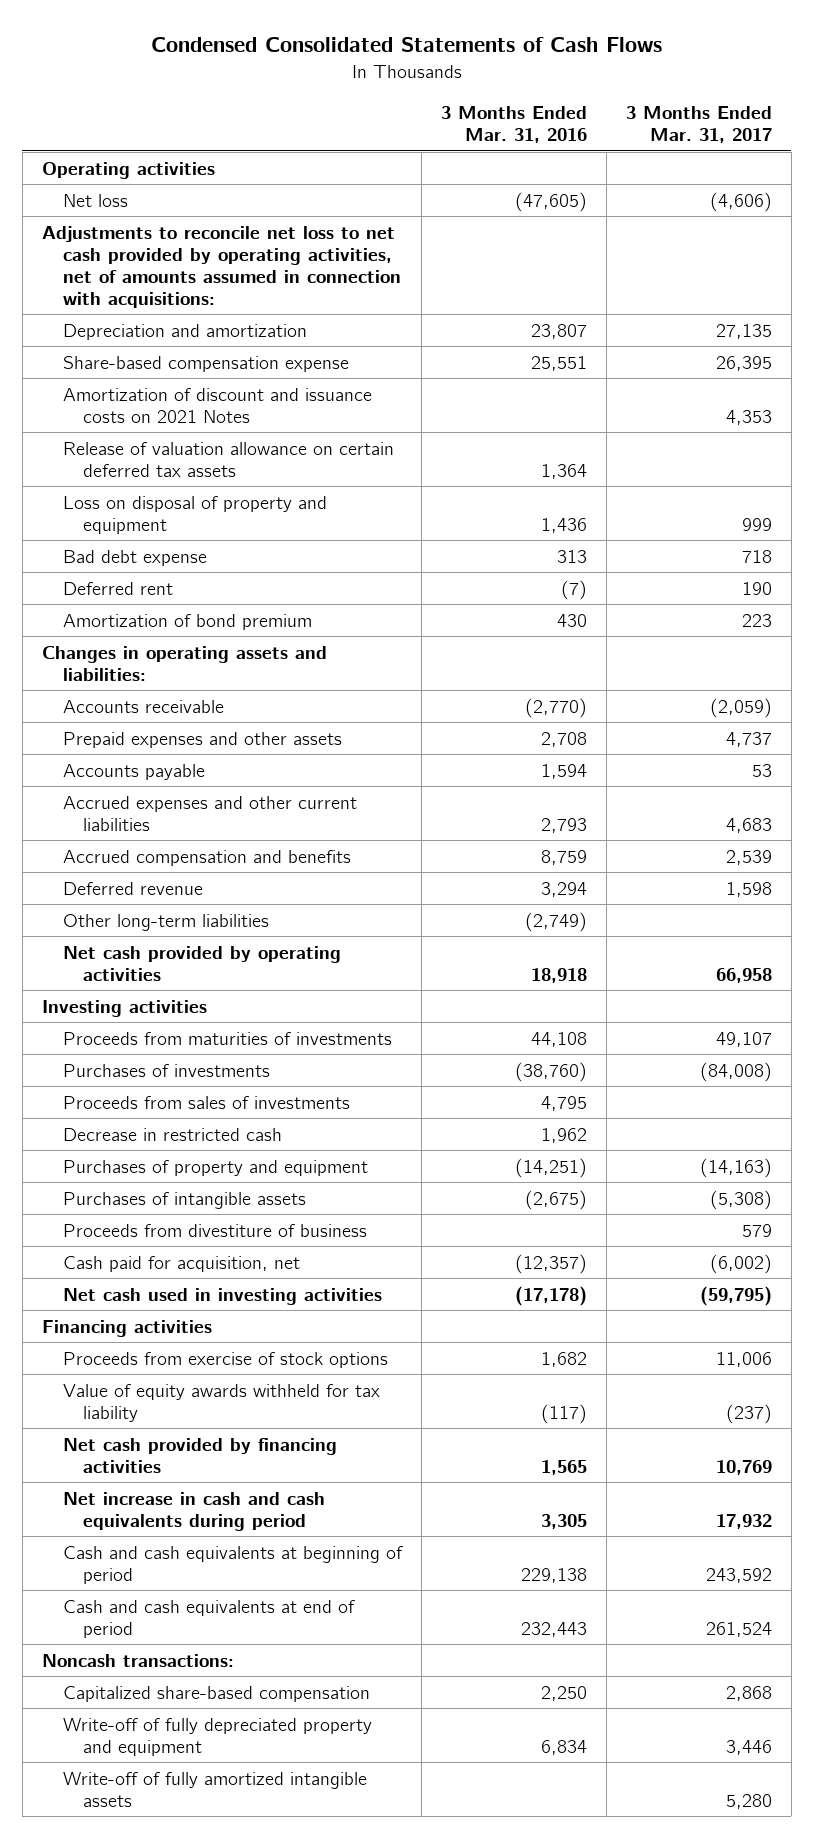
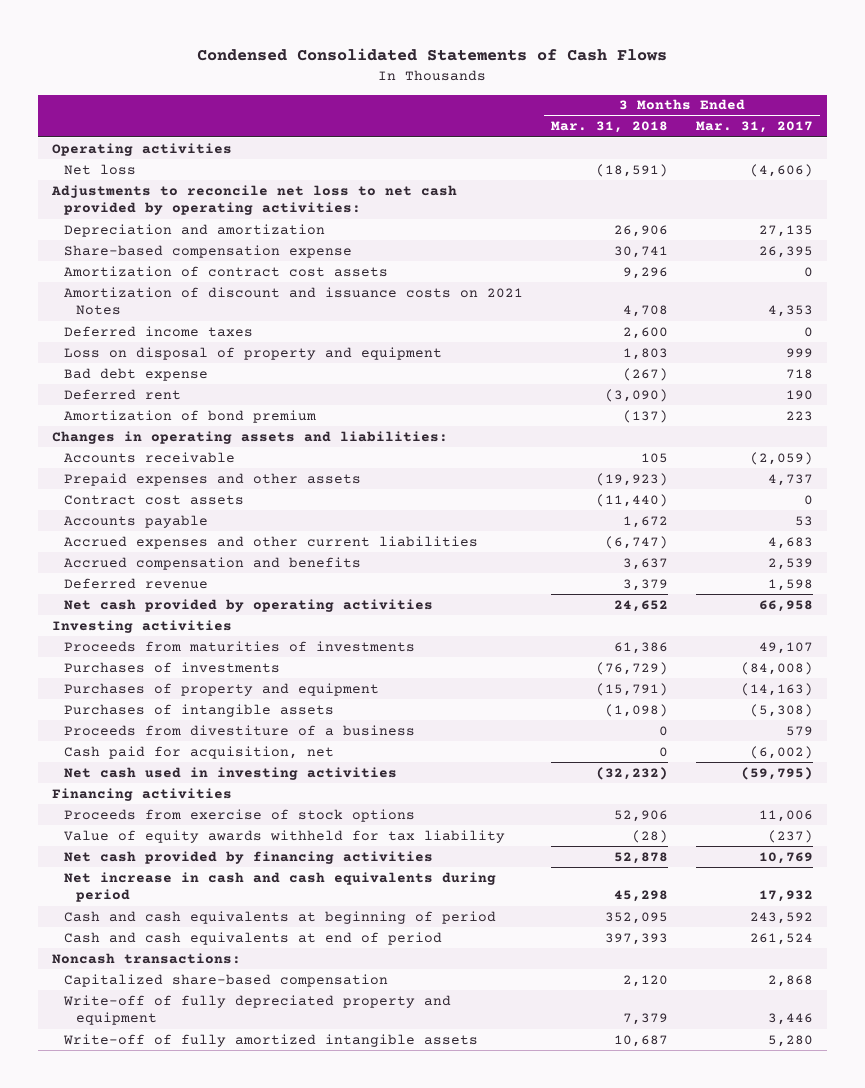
[440,106,587,144] 3 Months Ended Mar. 31, 2016 -> none
none -> [551,121,669,134] Mar. 31, 2018
[41,225,401,308] Adjustments to reconcile net loss to net cash provided by operating activities, net of amounts assumed in connection with acquisitions: -> [50,184,457,216] Adjustments to reconcile net loss to net cash provided by operating activities:
none -> [63,265,388,277] Amortization of contract cost assets
[62,441,394,477] Release of valuation allowance on certain deferred tax assets -> none
none -> [63,325,253,337] Deferred income taxes
none -> [63,494,244,505] Contract cost assets
[62,913,269,931] Other long-term liabilities -> none
[62,1095,350,1109] Proceeds from sales of investments -> none
[62,1127,282,1141] Decrease in restricted cash -> none
[62,1223,367,1237] Proceeds from divestiture of business -> [63,724,415,736] Proceeds from divestiture of a business

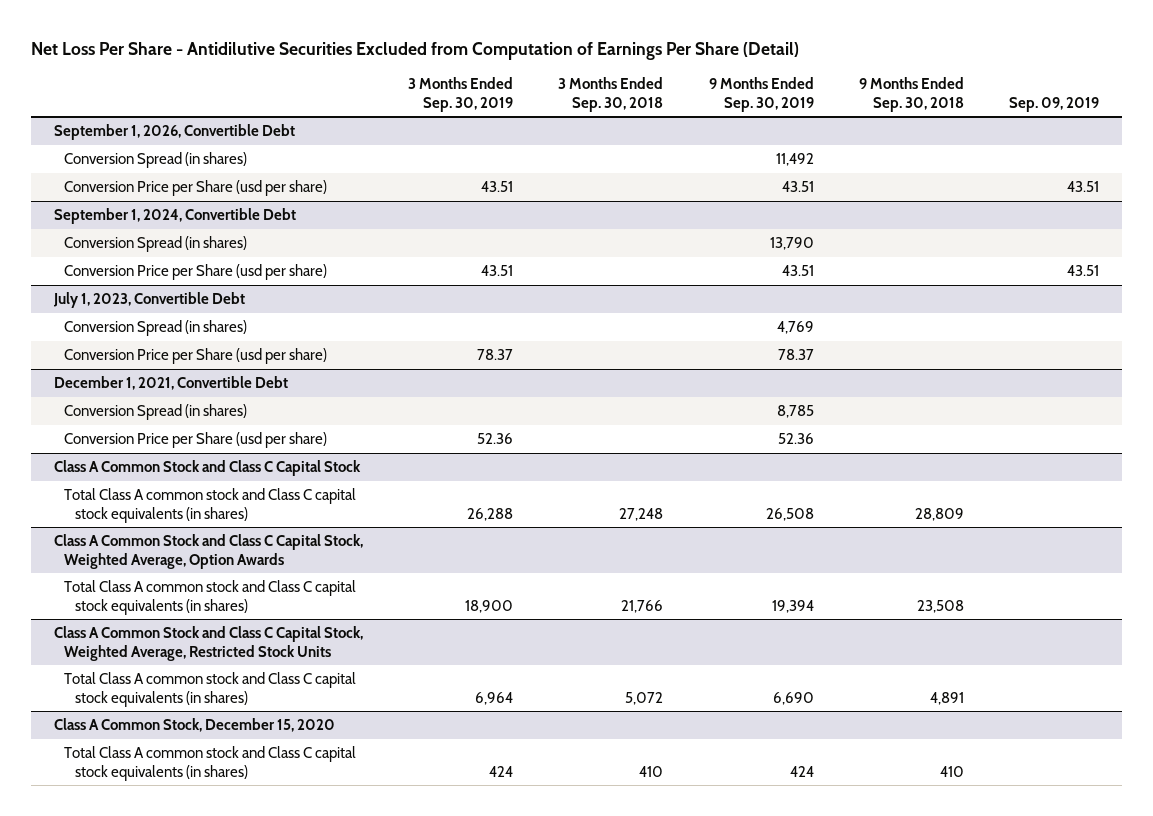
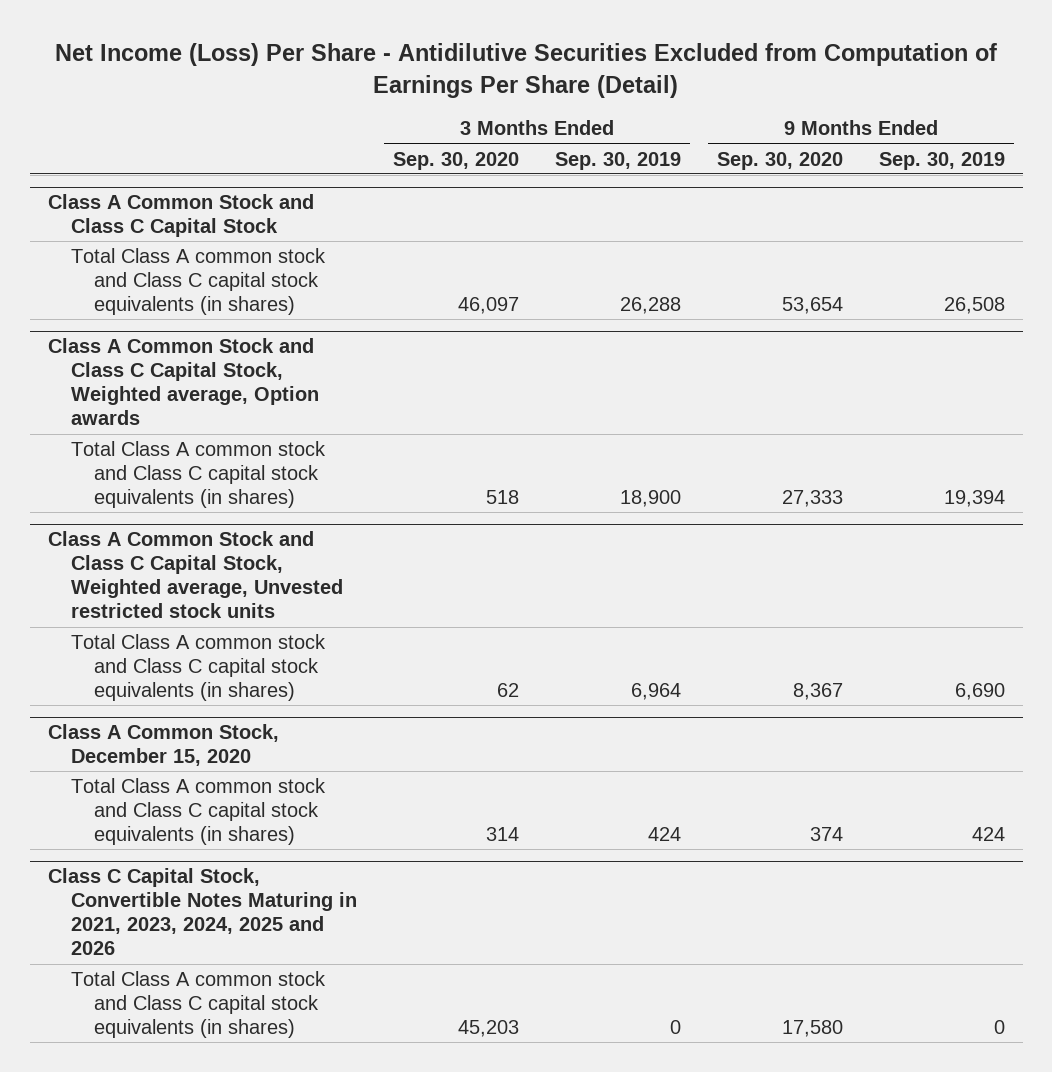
[31,41,800,60] Net Loss Per Share - Antidilutive Securities Excluded from Computation of Earnings Per Share (Detail) -> [55,43,998,98] Net Income (Loss) Per Share - Antidilutive Securities Excluded from Computation of Earnings Per Share (Detail)
[558,77,664,112] 3 Months Ended Sep. 30, 2018 -> none
[859,77,965,112] 9 Months Ended Sep. 30, 2018 -> none
[1009,96,1100,112] Sep. 09, 2019 -> none
none -> [392,151,519,170] Sep. 30, 2020
none -> [716,151,843,170] Sep. 30, 2020
[53,124,295,141] September 1, 2026, Convertible Debt -> none
[64,152,248,169] Conversion Spread (in shares) -> none
[64,180,328,197] Conversion Price per Share (usd per share) -> none
[53,208,296,225] September 1, 2024, Convertible Debt -> none
[64,236,248,253] Conversion Spread (in shares) -> none
[64,264,328,281] Conversion Price per Share (usd per share) -> none
[52,292,245,309] July 1, 2023, Convertible Debt -> none
[64,320,248,337] Conversion Spread (in shares) -> none
[64,348,328,365] Conversion Price per Share (usd per share) -> none
[53,376,288,391] December 1, 2021, Convertible Debt -> none
[64,404,248,421] Conversion Spread (in shares) -> none
[64,432,328,449] Conversion Price per Share (usd per share) -> none
[53,534,363,569] Class A Common Stock and Class C Capital Stock, Weighted Average, Option Awards -> [47,338,319,426] Class A Common Stock and Class C Capital Stock, Weighted average, Option awards
[53,626,363,661] Class A Common Stock and Class C Capital Stock, Weighted Average, Restricted Stock Units -> [47,531,343,619] Class A Common Stock and Class C Capital Stock, Weighted average, Unvested restricted stock units
none -> [47,868,357,956] Class C Capital Stock, Convertible Notes Maturing in 2021, 2023, 2024, 2025 and 2026
none -> [70,971,326,1039] Total Class A common stock and Class C capital stock equivalents (in shares)

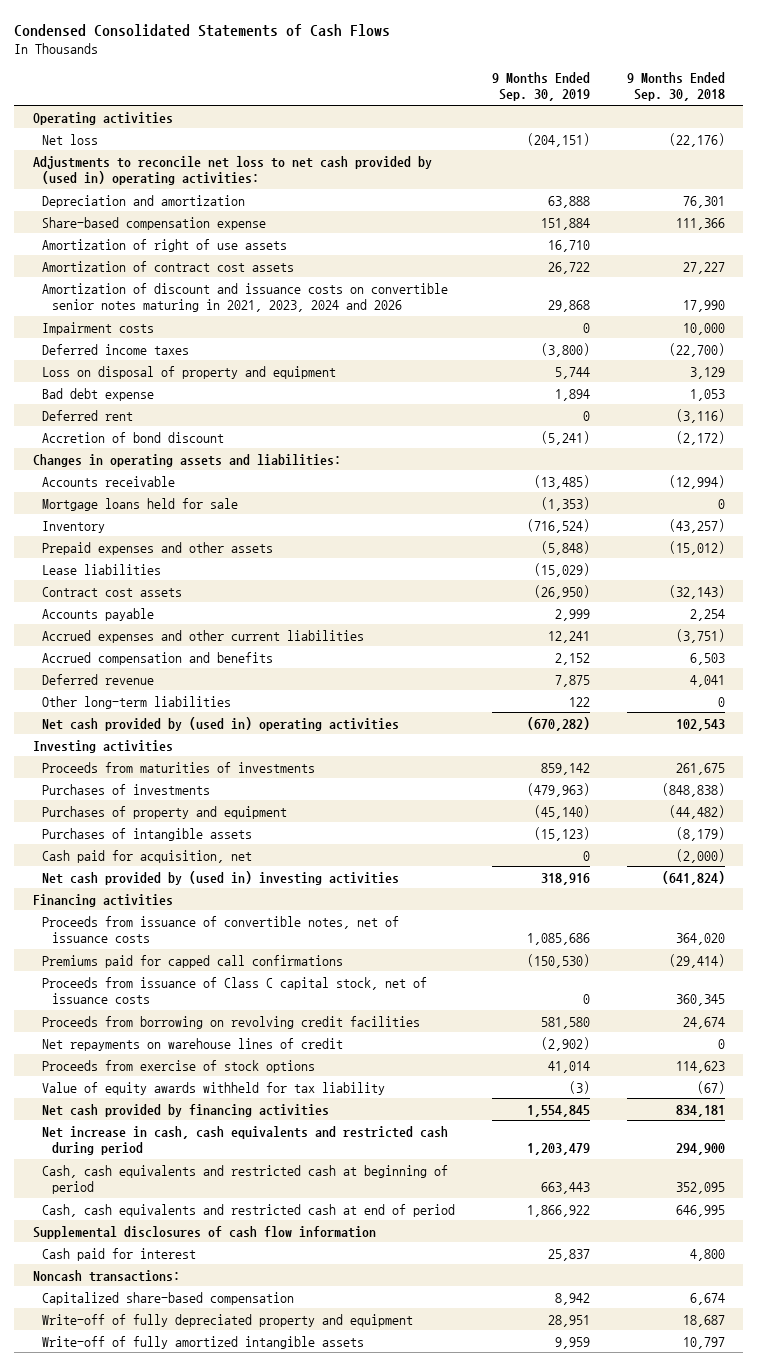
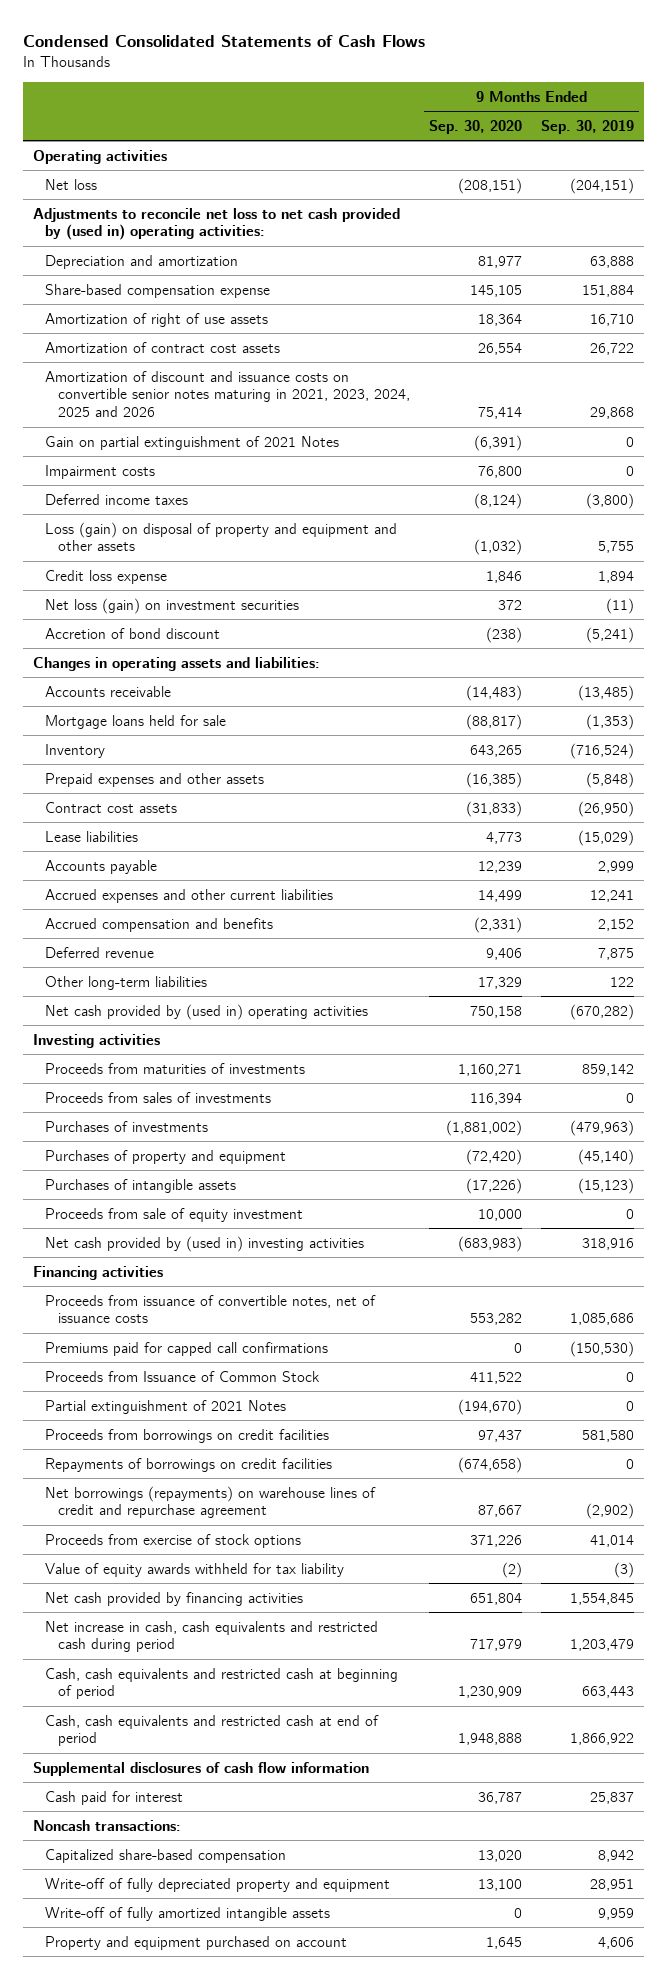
[626,71,725,102] 9 Months Ended Sep. 30, 2018 -> none
none -> [429,119,523,134] Sep. 30, 2020
[42,282,449,313] Amortization of discount and issuance costs on convertible senior notes maturing in 2021, 2023, 2024 and 2026 -> [45,370,411,418] Amortization of discount and issuance costs on convertible senior notes maturing in 2021, 2023, 2024, 2025 and 2026
none -> [45,435,340,450] Gain on partial extinguishment of 2021 Notes
[42,409,134,421] Deferred rent -> none
[42,365,337,379] Loss on disposal of property and equipment -> [45,521,398,552] Loss (gain) on disposal of property and equipment and other assets
[554,366,590,379] 5,744 -> [598,541,635,554] 5,755
[42,387,155,401] Bad debt expense -> [45,569,168,584] Credit loss expense
none -> [45,597,300,614] Net loss (gain) on investment securities
[42,563,162,575] Lease liabilities -> [45,830,139,842] Lease liabilities
none -> [45,1091,272,1103] Proceeds from sales of investments
[42,849,253,863] Cash paid for acquisition, net -> none
none -> [45,1207,304,1222] Proceeds from sale of equity investment
[42,976,428,1005] Proceeds from issuance of Class C capital stock, net of issuance costs -> [45,1370,321,1382] Proceeds from Issuance of Common Stock
none -> [45,1399,287,1414] Partial extinguishment of 2021 Notes
[42,1015,421,1029] Proceeds from borrowing on revolving credit facilities -> [45,1428,330,1443] Proceeds from borrowings on credit facilities
[42,1037,344,1051] Net repayments on warehouse lines of credit -> [45,1457,333,1472] Repayments of borrowings on credit facilities
[540,1036,590,1051] (2,902) -> [626,1458,635,1469] 0
none -> [45,1485,377,1519] Net borrowings (repayments) on warehouse lines of credit and repurchase agreement
none -> [45,1935,348,1950] Property and equipment purchased on account

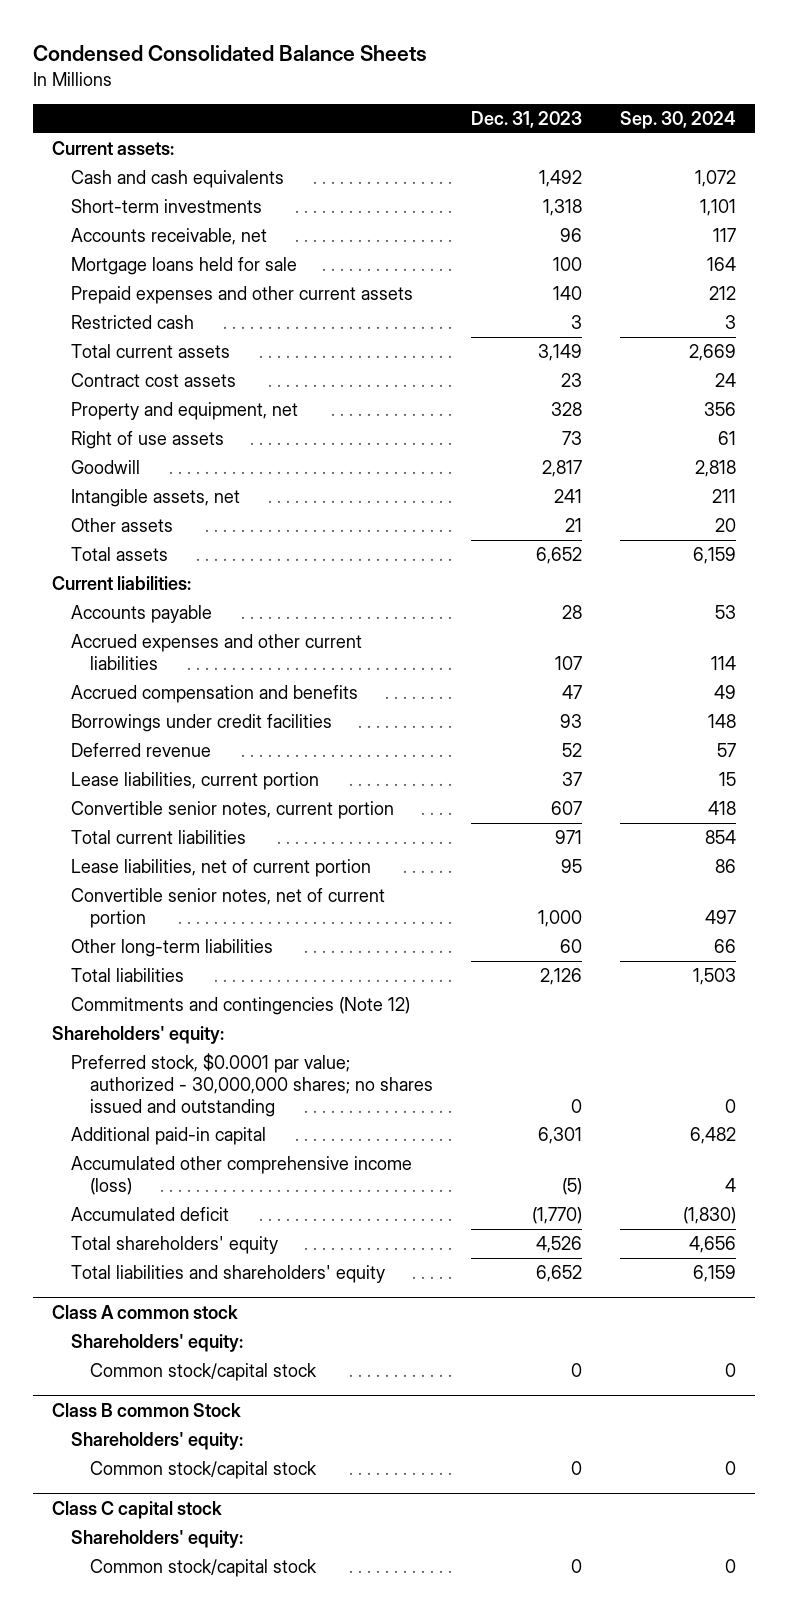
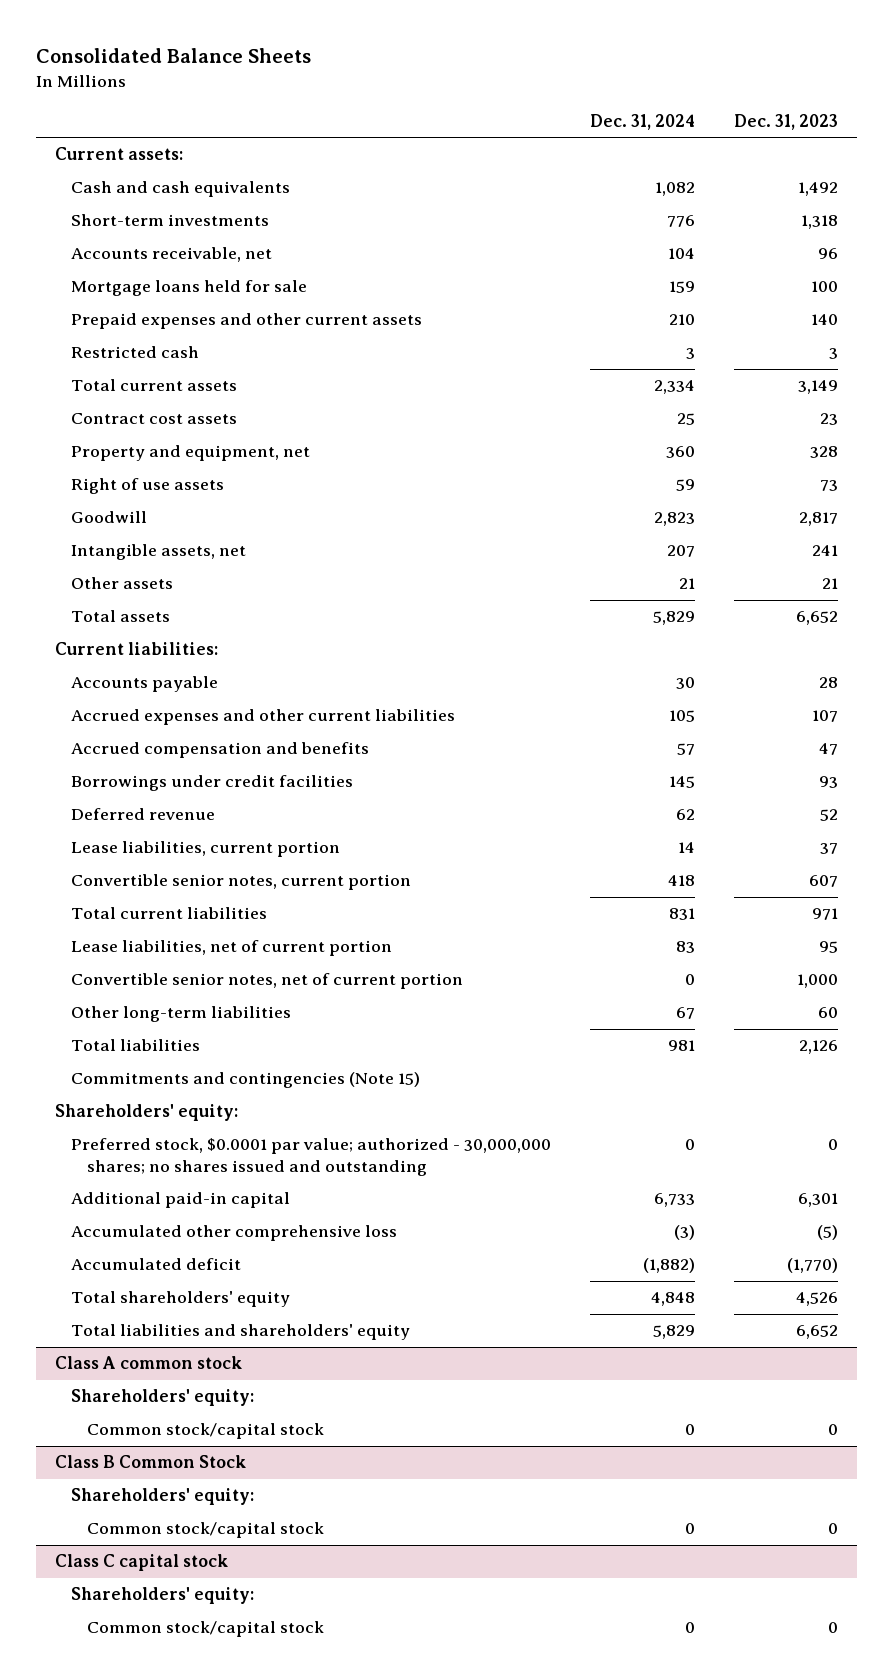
[33,45,428,62] Condensed Consolidated Balance Sheets -> [36,48,312,64] Consolidated Balance Sheets
[619,110,736,129] Sep. 30, 2024 -> none
none -> [590,113,696,130] Dec. 31, 2024
[70,997,410,1016] Commitments and contingencies (Note 12) -> [71,1072,421,1089] Commitments and contingencies (Note 15)
[70,1156,412,1195] Accumulated other comprehensive income (loss) -> [71,1225,398,1242] Accumulated other comprehensive loss
[52,1402,242,1417] Class B common Stock -> [55,1455,247,1469] Class B Common Stock

